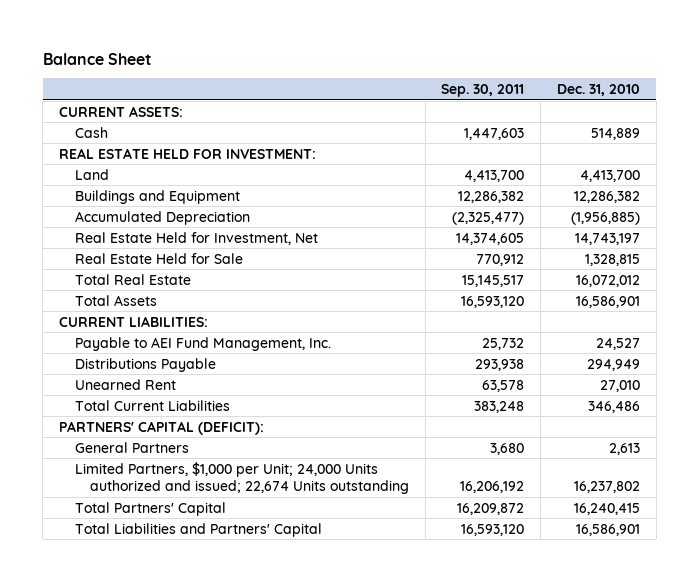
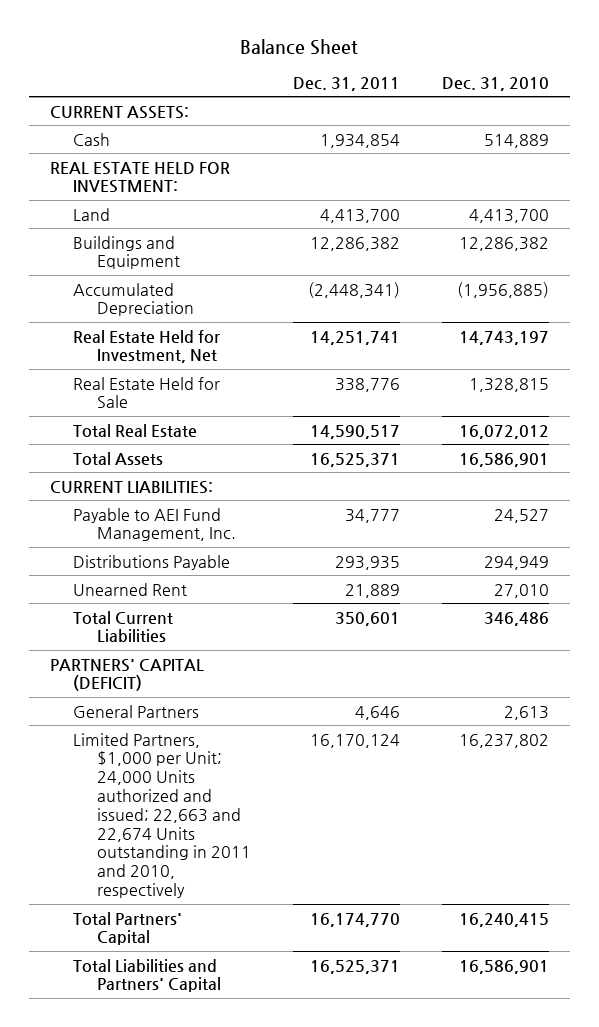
[441,84,525,98] Sep. 30, 2011 -> none
none -> [292,76,400,91] Dec. 31, 2011
[59,420,265,435] PARTNERS' CAPITAL (DEFICIT): -> [49,658,204,692] PARTNERS' CAPITAL (DEFICIT)
[74,461,409,494] Limited Partners, $1,000 per Unit; 24,000 Units authorized and issued; 22,674 Units outstanding -> [73,732,251,899] Limited Partners, $1,000 per Unit; 24,000 Units authorized and issued; 22,663 and 22,674 Units outstanding in 2011 and 2010, respectively

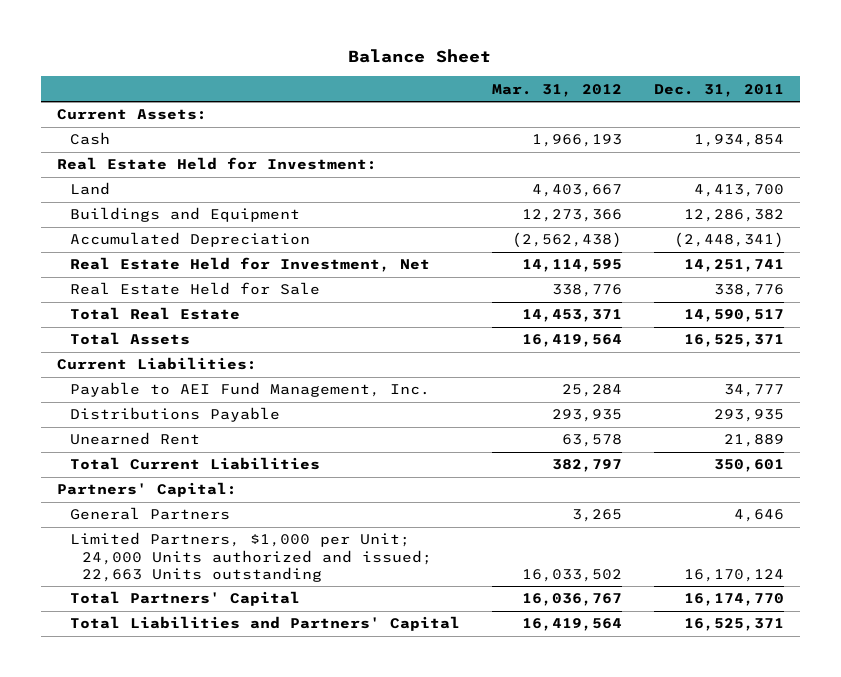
[441,76,549,91] Dec. 31, 2010 -> none
none -> [491,83,622,97] Mar. 31, 2012
[49,105,189,119] CURRENT ASSETS: -> [56,109,207,121] Current Assets:
[49,161,230,194] REAL ESTATE HELD FOR INVESTMENT: -> [56,157,377,171] Real Estate Held for Investment:
[49,480,213,494] CURRENT LIABILITIES: -> [56,357,257,371] Current Liabilities:
[49,658,204,692] PARTNERS' CAPITAL (DEFICIT) -> [56,482,237,498] Partners' Capital:
[73,732,251,899] Limited Partners, $1,000 per Unit; 24,000 Units authorized and issued; 22,663 and 22,674 Units outstanding in 2011 and 2010, respectively -> [69,532,433,582] Limited Partners, $1,000 per Unit; 24,000 Units authorized and issued; 22,663 Units outstanding

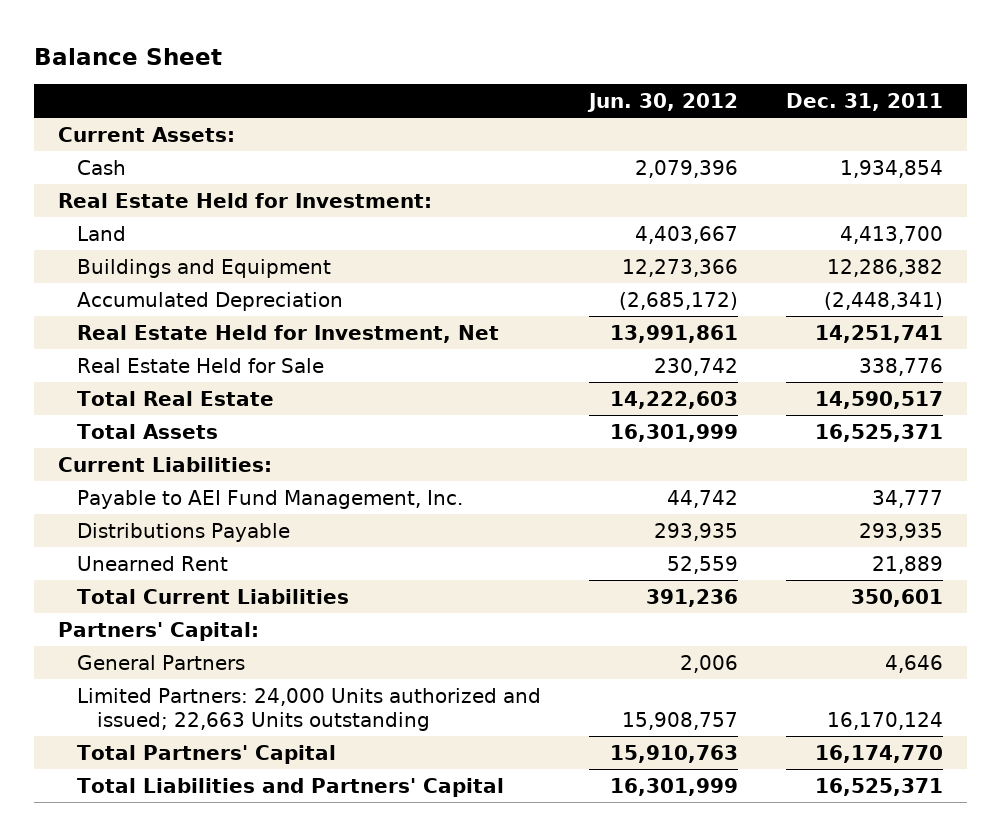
[491,83,622,97] Mar. 31, 2012 -> none
none -> [587,92,739,112] Jun. 30, 2012
[69,532,433,582] Limited Partners, $1,000 per Unit; 24,000 Units authorized and issued; 22,663 Units outstanding -> [77,687,542,731] Limited Partners: 24,000 Units authorized and issued; 22,663 Units outstanding

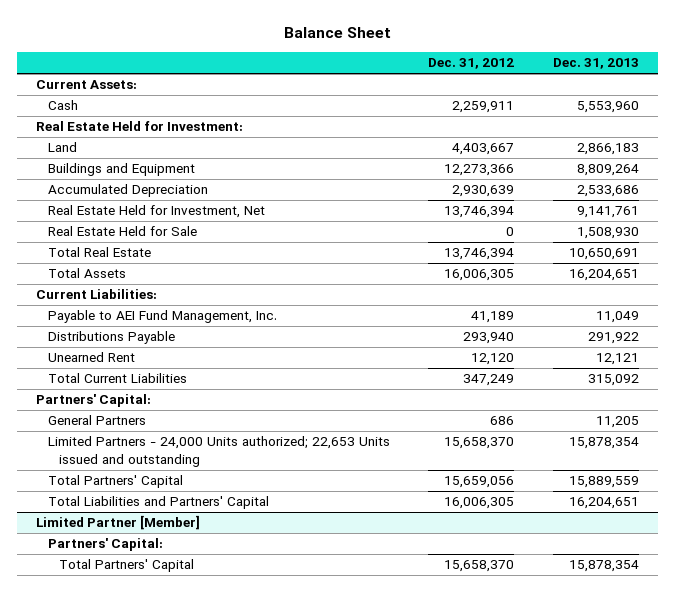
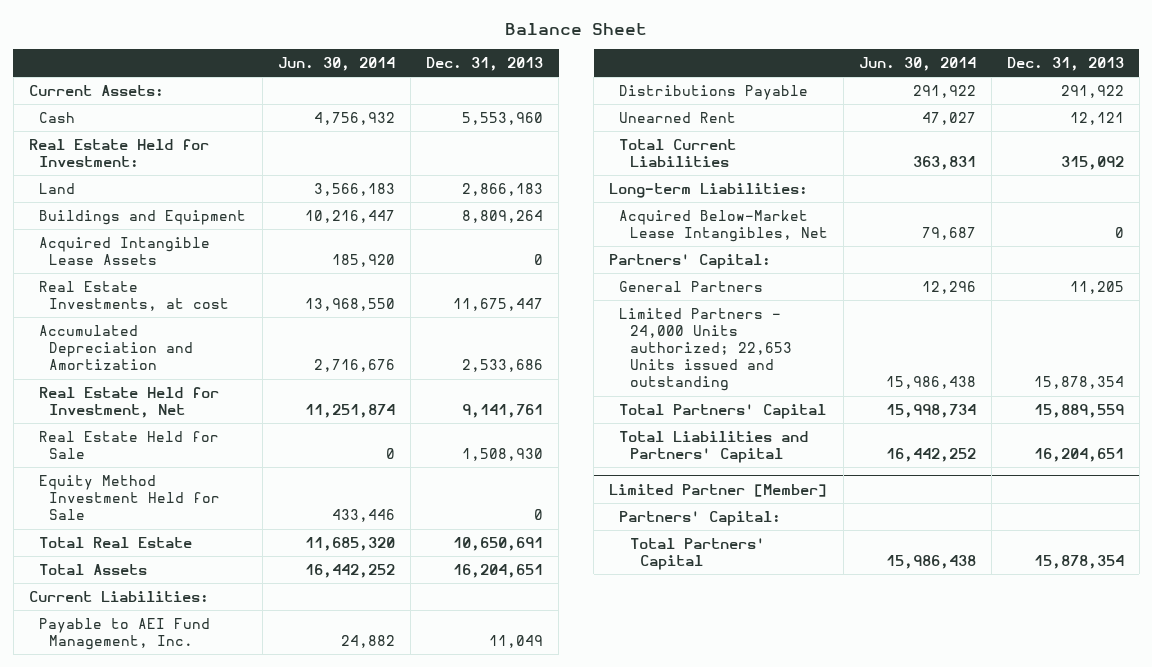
[428,58,515,70] Dec. 31, 2012 -> none
none -> [278,56,396,71] Jun. 30, 2014
none -> [38,236,210,266] Acquired Intangible Lease Assets
none -> [38,280,230,312] Real Estate Investments, at cost
[47,184,208,198] Accumulated Depreciation -> [38,324,194,371] Accumulated Depreciation and Amortization
none -> [38,474,221,521] Equity Method Investment Held for Sale
none -> [609,182,809,198] Long-term Liabilities:
none -> [619,209,828,243] Acquired Below-Market Lease Intangibles, Net

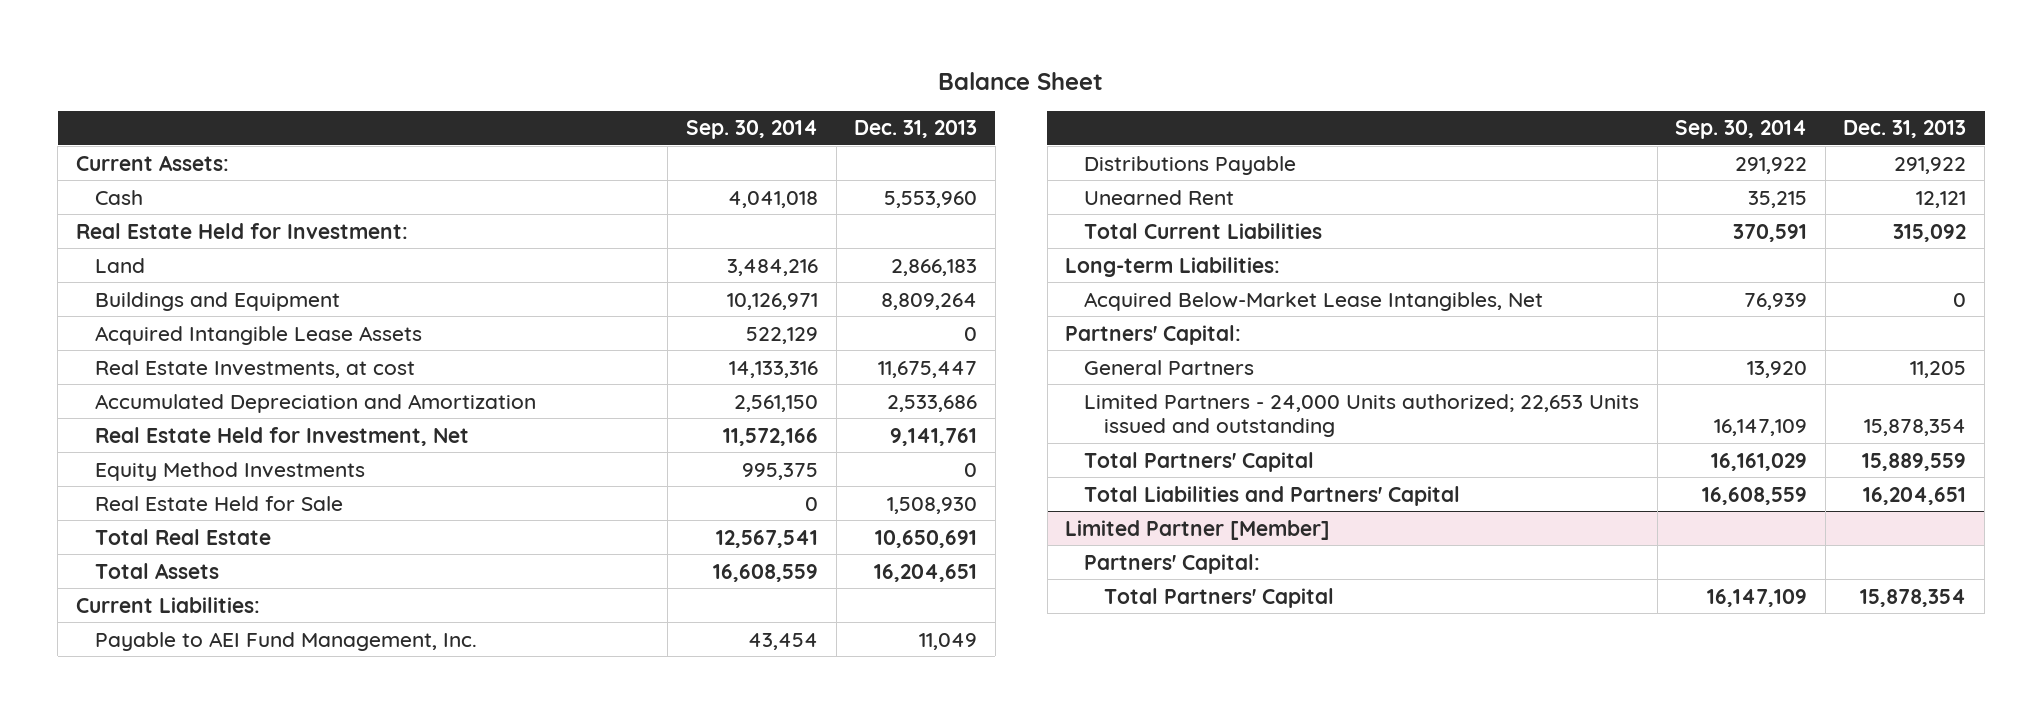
[278,56,396,71] Jun. 30, 2014 -> none
none -> [685,120,818,140] Sep. 30, 2014
none -> [94,461,365,481] Equity Method Investments
[38,474,221,521] Equity Method Investment Held for Sale -> none

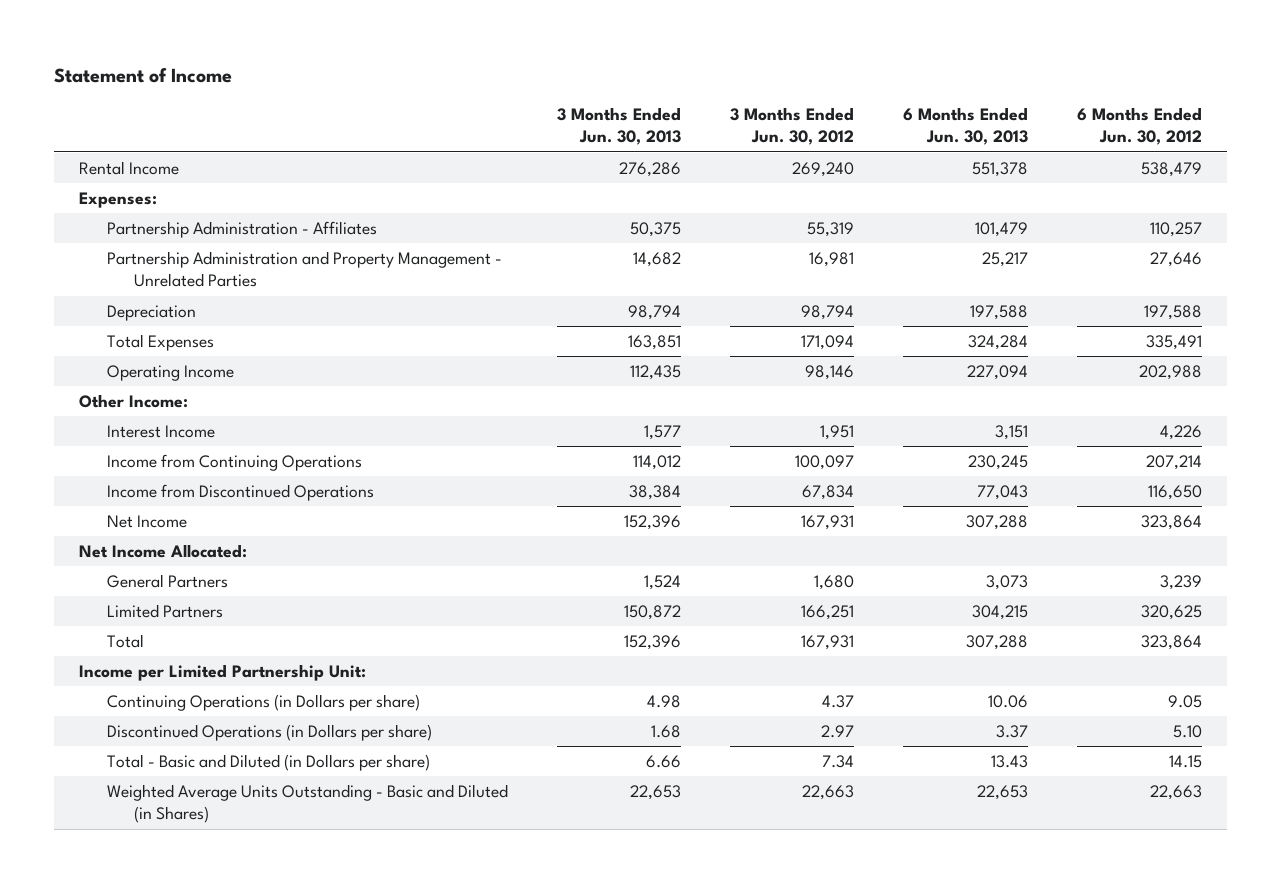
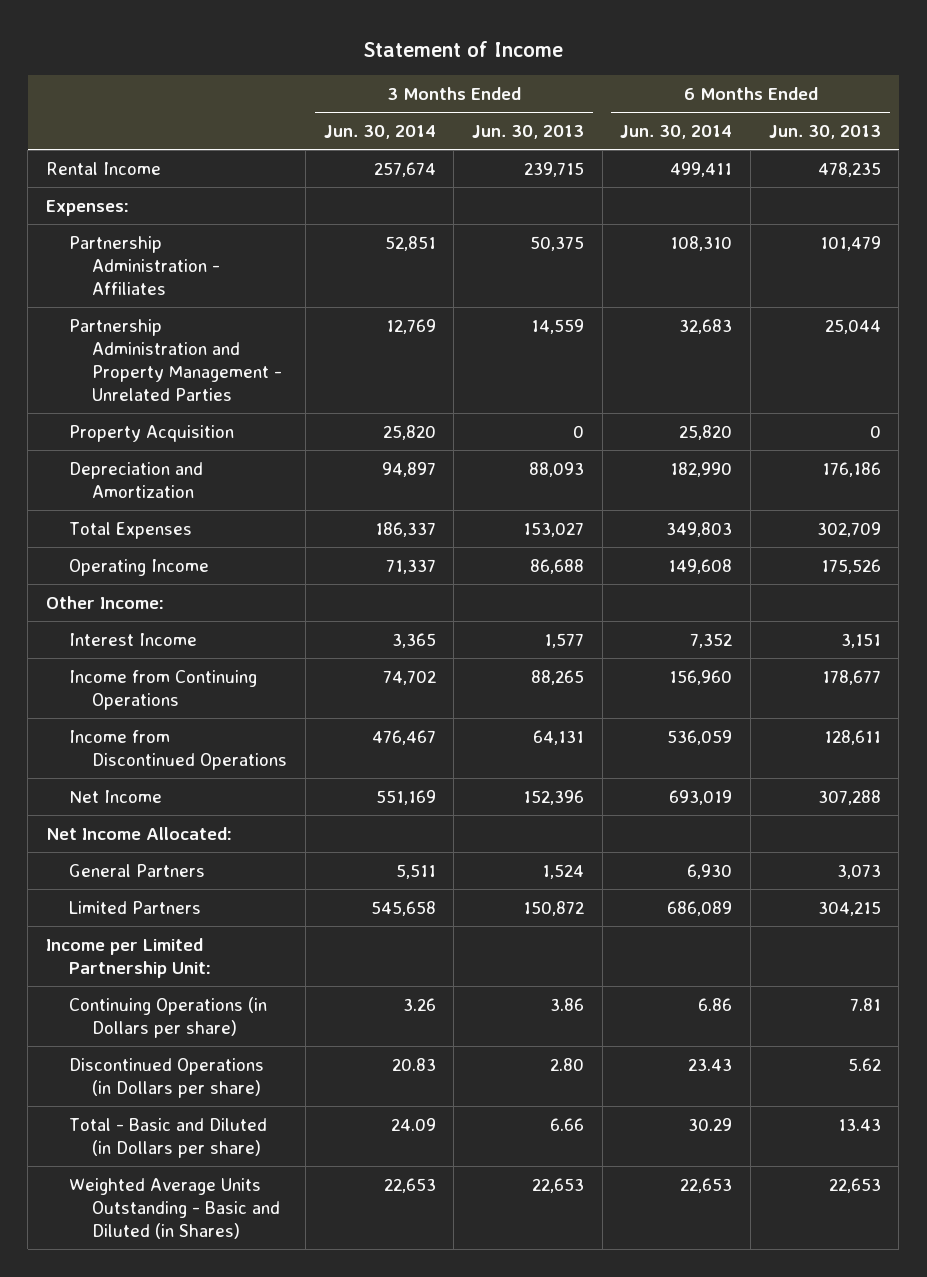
[729,106,854,146] 3 Months Ended Jun. 30, 2012 -> none
[1077,106,1203,146] 6 Months Ended Jun. 30, 2012 -> none
none -> [323,124,436,139] Jun. 30, 2014
none -> [620,124,733,139] Jun. 30, 2014
[618,161,681,177] 276,286 -> [524,161,585,177] 239,715
[972,161,1029,177] 551,378 -> [817,161,881,177] 478,235
[632,251,681,267] 14,682 -> [531,318,585,334] 14,559
[982,251,1029,267] 25,217 -> [824,318,881,334] 25,044
none -> [69,424,235,442] Property Acquisition
[106,304,196,321] Depreciation -> [69,461,204,498] Depreciation and Amortization
[627,304,681,320] 98,794 -> [529,461,585,477] 88,093
[970,304,1029,320] 197,588 -> [821,461,881,477] 176,186
[627,334,681,350] 163,851 -> [523,521,585,537] 153,027
[968,334,1029,350] 324,284 -> [816,521,881,537] 302,709
[629,364,681,380] 112,435 -> [530,558,585,574] 86,688
[967,364,1029,380] 227,094 -> [820,558,881,574] 175,526
[632,454,681,470] 114,012 -> [531,669,585,685] 88,265
[968,454,1029,470] 230,245 -> [821,669,881,685] 178,677
[628,484,681,500] 38,384 -> [533,729,585,745] 64,131
[977,484,1029,500] 77,043 -> [823,729,881,745] 128,611
[106,633,144,648] Total -> none
[646,694,681,708] 4.98 -> [550,997,585,1011] 3.86
[988,694,1029,708] 10.06 -> [849,997,881,1011] 7.81
[650,724,681,738] 1.68 -> [550,1057,585,1071] 2.80
[996,724,1029,738] 3.37 -> [847,1057,881,1071] 5.62

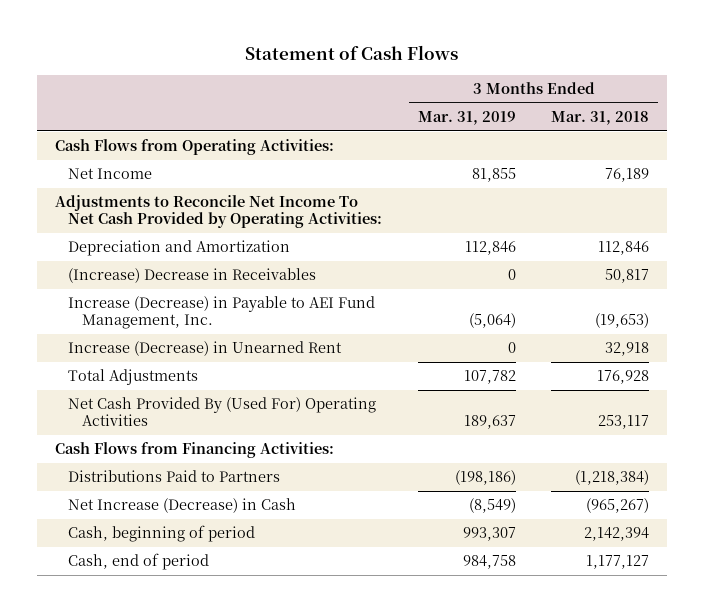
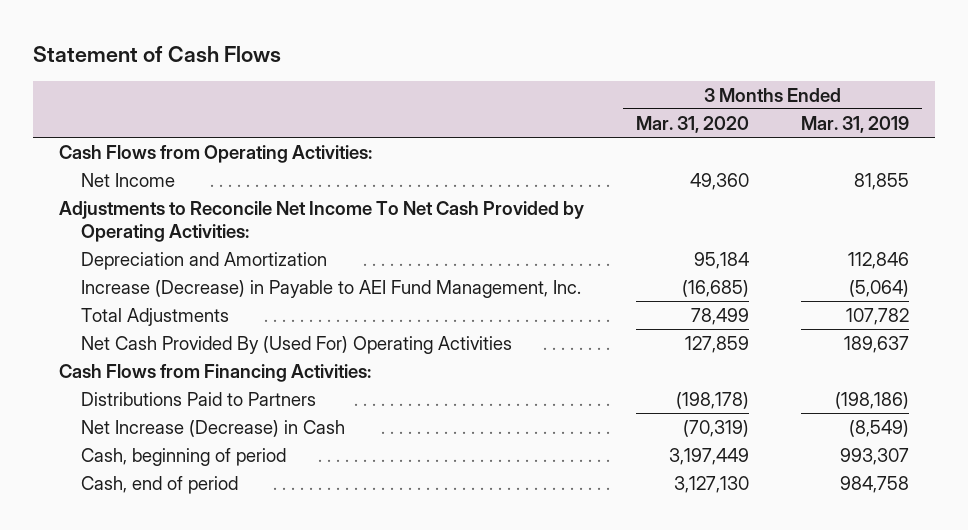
[551,111,650,126] Mar. 31, 2018 -> none
none -> [636,115,750,133] Mar. 31, 2020
[68,268,317,284] (Increase) Decrease in Receivables -> none
[68,341,343,357] Increase (Decrease) in Unearned Rent -> none

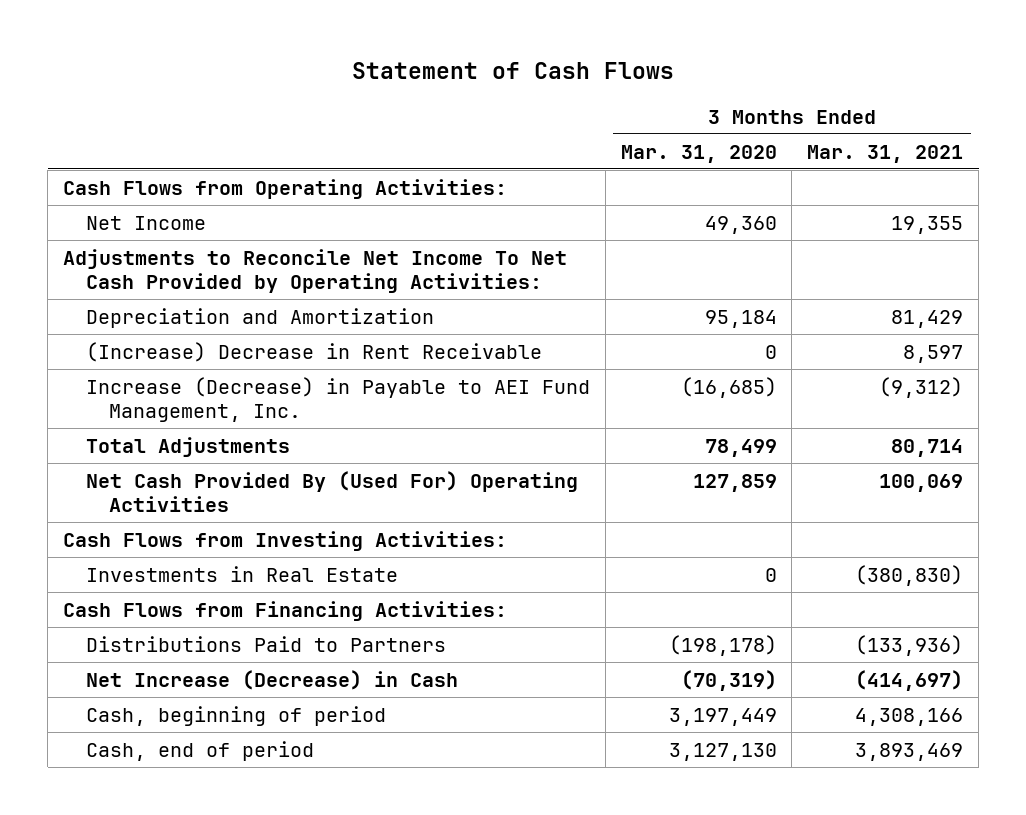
[801,115,910,133] Mar. 31, 2019 -> none
none -> [807,144,964,163] Mar. 31, 2021
none -> [85,341,542,362] (Increase) Decrease in Rent Receivable
none -> [63,530,508,551] Cash Flows from Investing Activities:
none -> [85,565,398,582] Investments in Real Estate

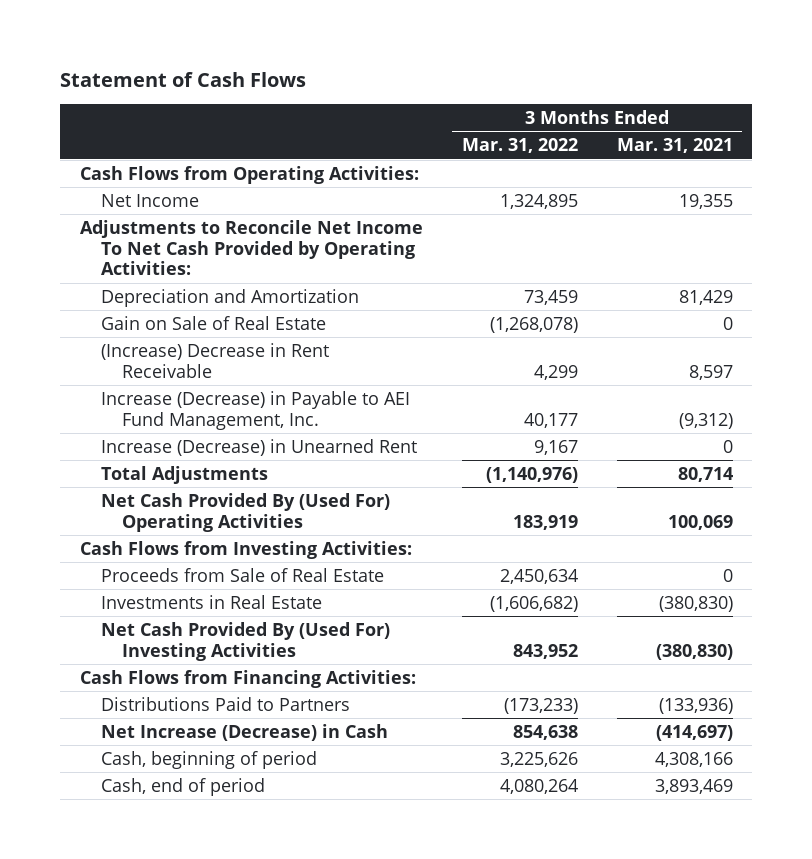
[620,144,777,163] Mar. 31, 2020 -> none
none -> [461,138,578,154] Mar. 31, 2022
none -> [100,315,326,330] Gain on Sale of Real Estate
none -> [100,438,417,456] Increase (Decrease) in Unearned Rent
none -> [100,567,384,582] Proceeds from Sale of Real Estate
none -> [100,621,390,661] Net Cash Provided By (Used For) Investing Activities

